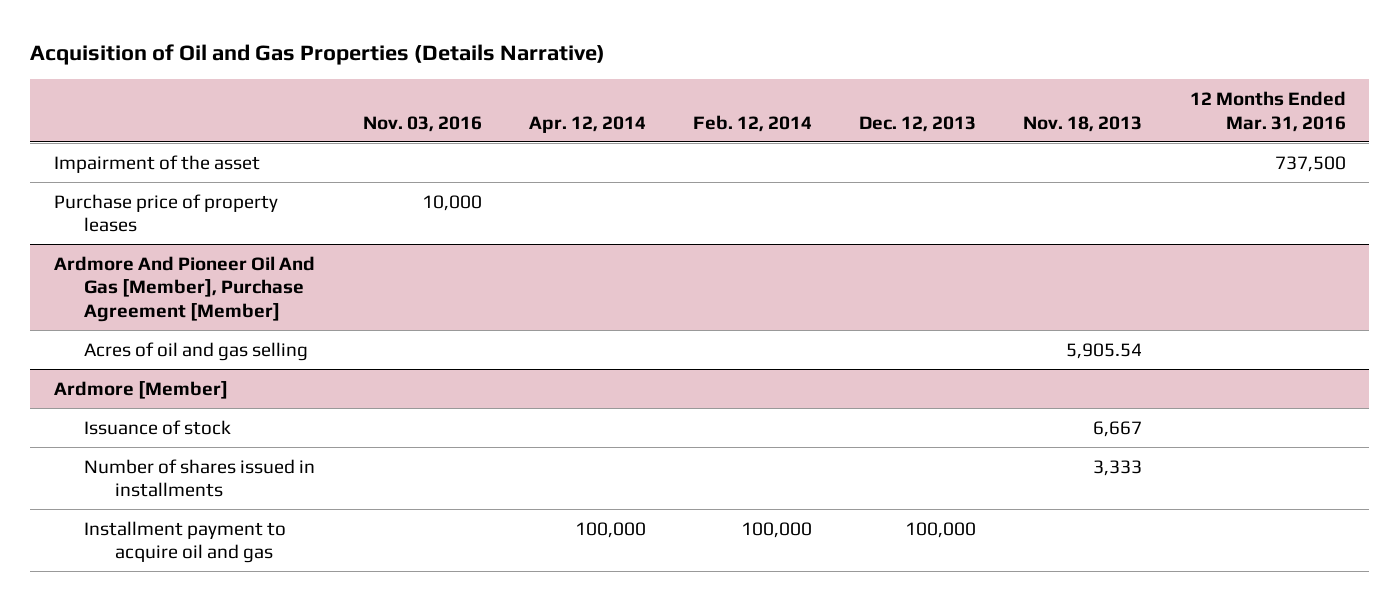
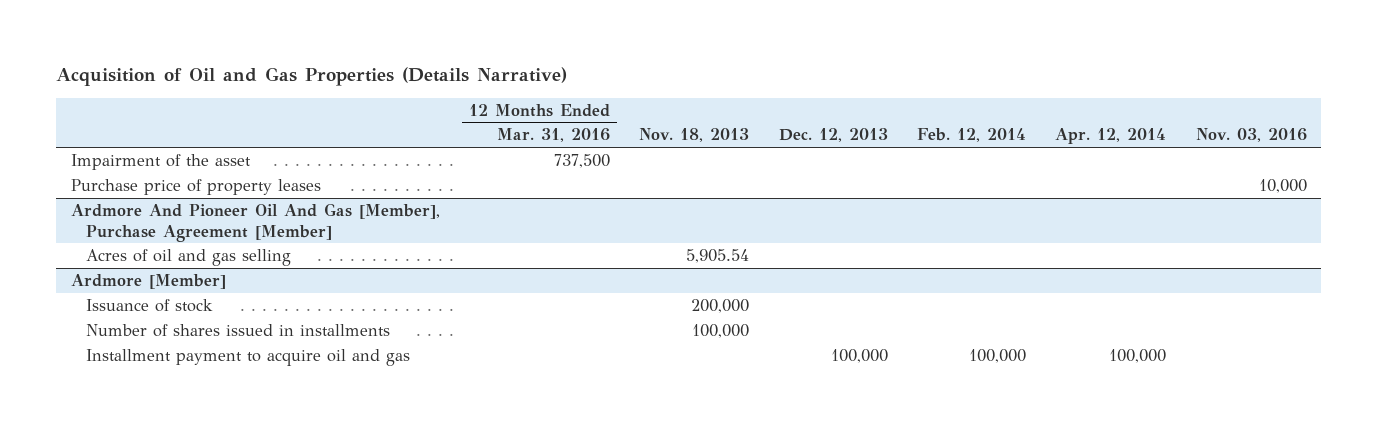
[1093,420,1143,437] 6,667 -> [691,298,750,313] 200,000
[1093,459,1143,476] 3,333 -> [692,323,750,338] 100,000

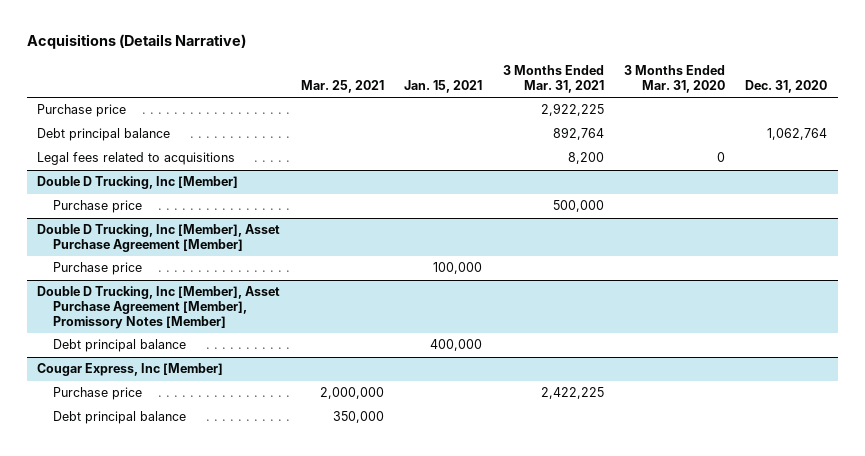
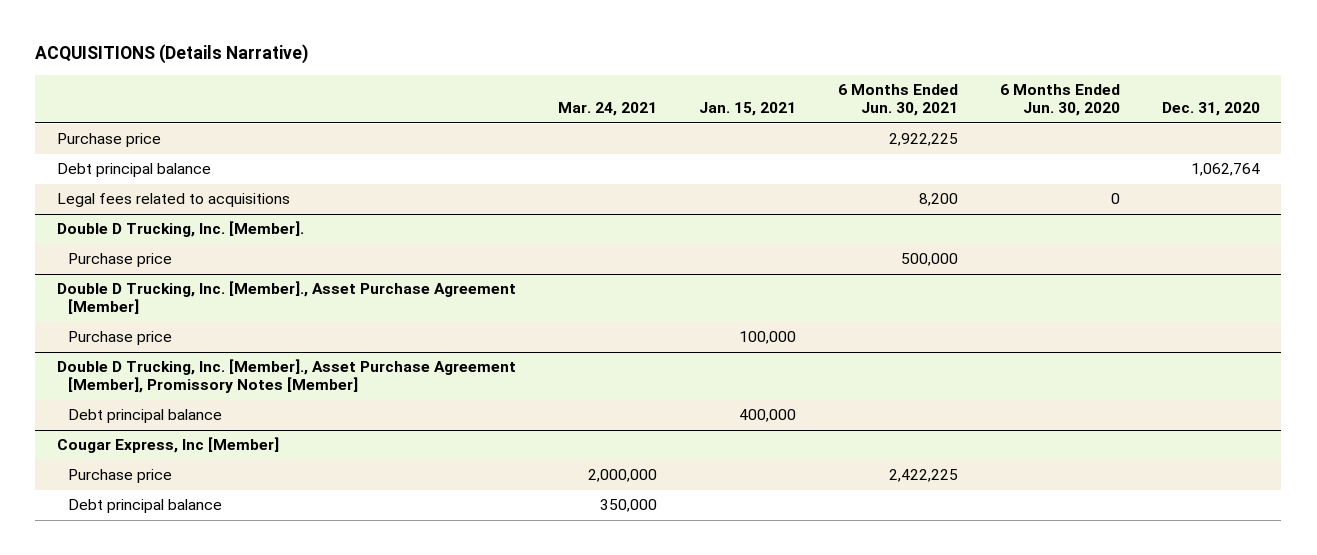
[26,34,246,50] Acquisitions (Details Narrative) -> [35,44,309,65] ACQUISITIONS (Details Narrative)
[300,79,384,93] Mar. 25, 2021 -> none
[502,65,604,93] 3 Months Ended Mar. 31, 2021 -> none
[623,65,725,93] 3 Months Ended Mar. 31, 2020 -> none
none -> [557,102,657,117] Mar. 24, 2021
none -> [837,84,958,117] 6 Months Ended Jun. 30, 2021
none -> [1000,84,1121,117] 6 Months Ended Jun. 30, 2020
[37,176,239,190] Double D Trucking, Inc [Member] -> [56,221,304,238] Double D Trucking, Inc. [Member].
[37,224,281,253] Double D Trucking, Inc [Member], Asset Purchase Agreement [Member] -> [56,281,516,315] Double D Trucking, Inc. [Member]., Asset Purchase Agreement [Member]
[37,286,281,329] Double D Trucking, Inc [Member], Asset Purchase Agreement [Member], Promissory Notes [Member] -> [56,359,516,394] Double D Trucking, Inc. [Member]., Asset Purchase Agreement [Member], Promissory Notes [Member]

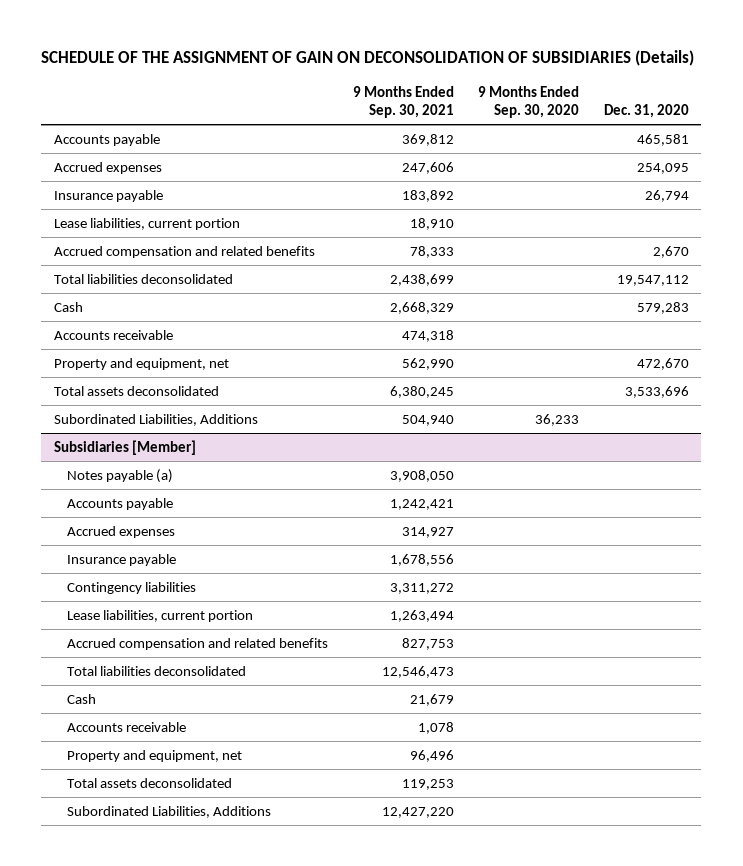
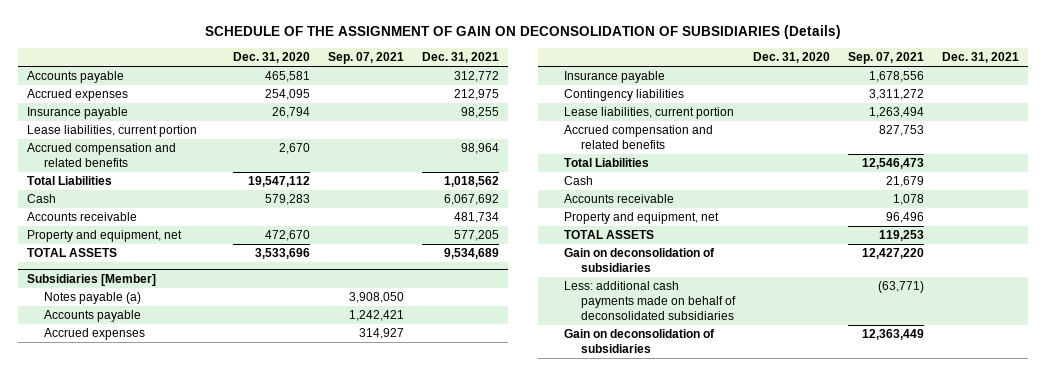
[352,85,454,118] 9 Months Ended Sep. 30, 2021 -> none
[478,85,580,118] 9 Months Ended Sep. 30, 2020 -> none
none -> [328,52,405,65] Sep. 07, 2021
none -> [422,52,500,64] Dec. 31, 2021
[53,273,233,284] Total liabilities deconsolidated -> [27,176,113,186] Total Liabilities
[53,413,258,426] Subordinated Liabilities, Additions -> none
[53,385,219,396] Total assets deconsolidated -> [27,248,118,258] TOTAL ASSETS
[66,665,246,676] Total liabilities deconsolidated -> [563,158,649,168] Total Liabilities
[66,805,271,818] Subordinated Liabilities, Additions -> none
[66,777,232,788] Total assets deconsolidated -> [563,230,654,240] TOTAL ASSETS
none -> [563,248,715,273] Gain on deconsolidation of subsidiaries
none -> [563,281,736,321] Less: additional cash payments made on behalf of deconsolidated subsidiaries
none -> [563,329,715,354] Gain on deconsolidation of subsidiaries

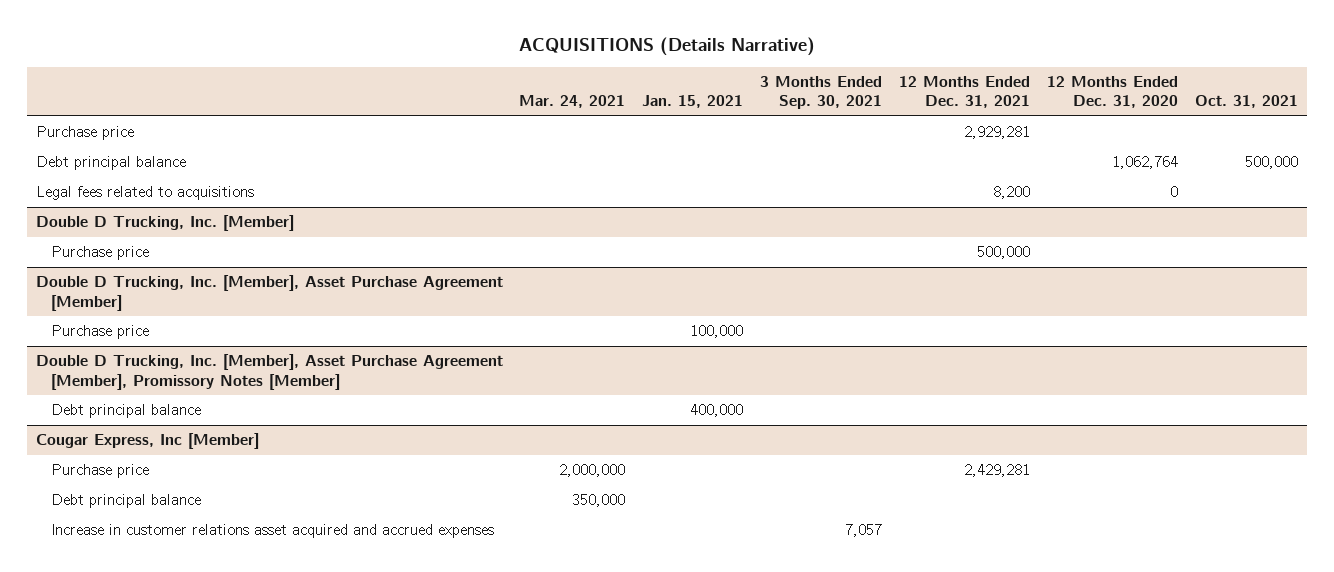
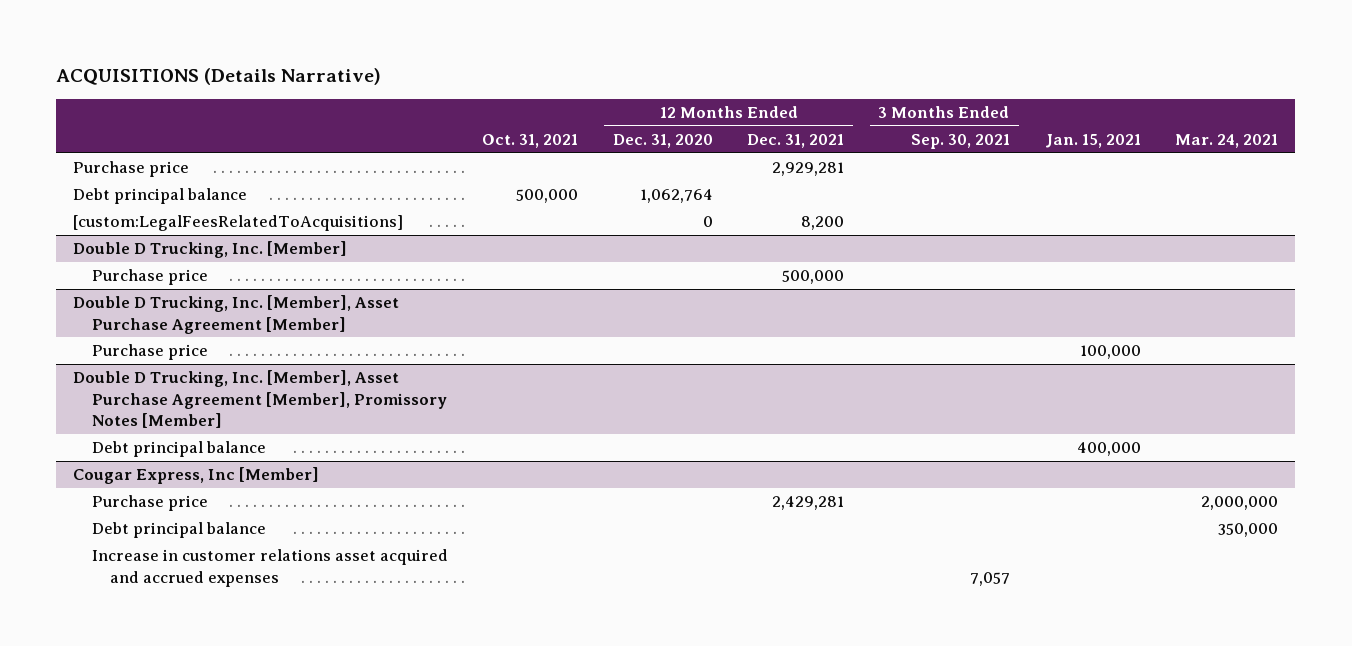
[35,186,254,201] Legal fees related to acquisitions -> [73,215,404,232] [custom:LegalFeesRelatedToAcquisitions]

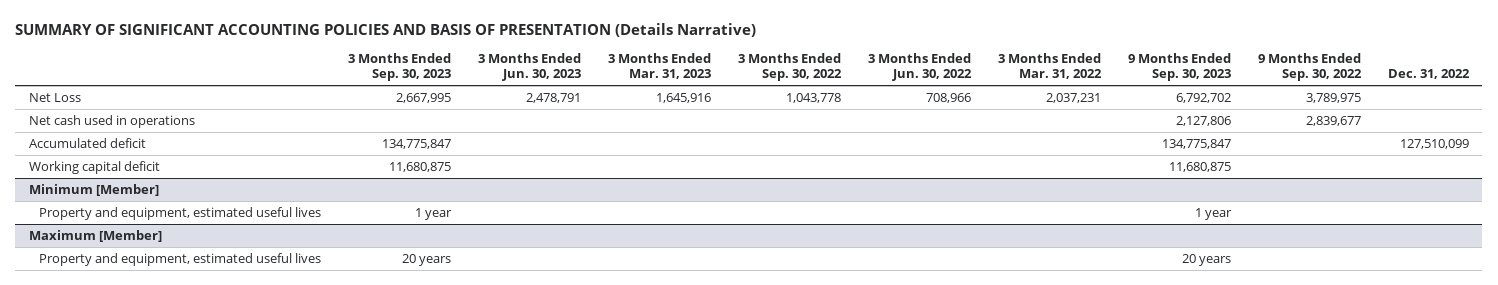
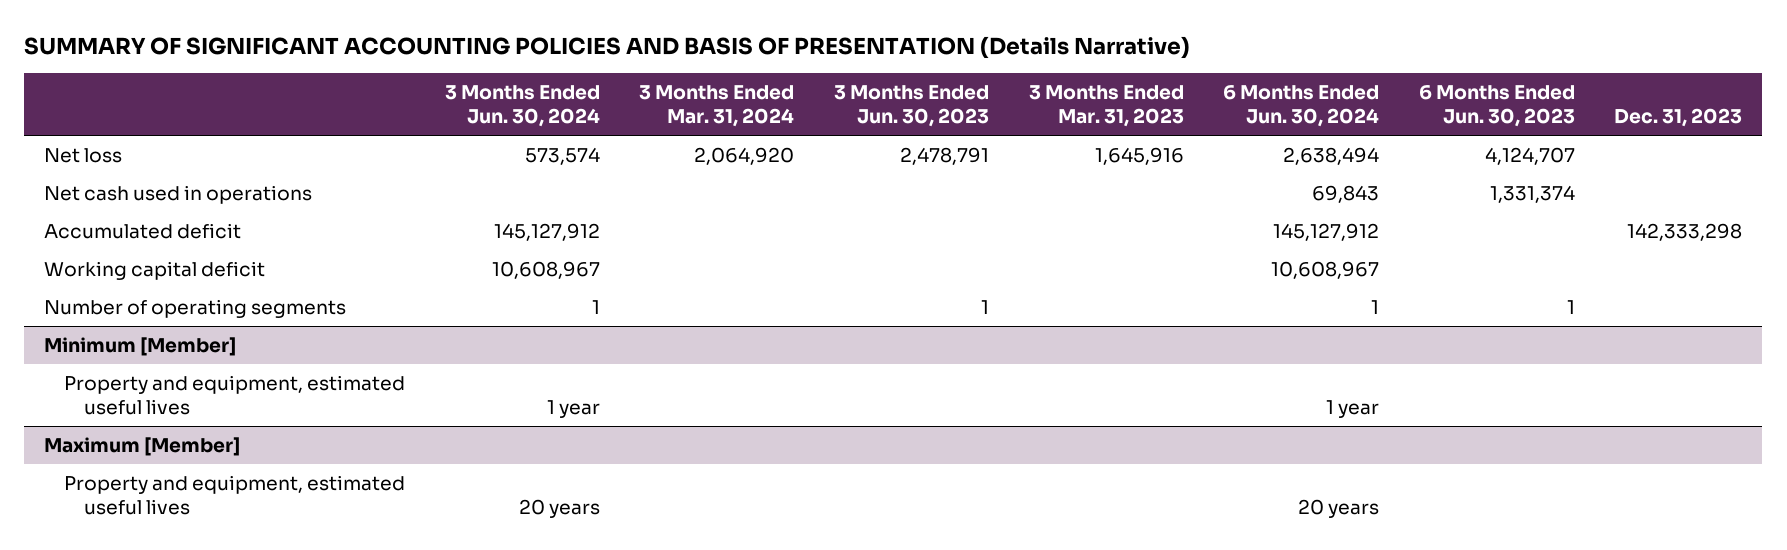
[347,53,451,82] 3 Months Ended Sep. 30, 2023 -> none
[737,53,842,82] 3 Months Ended Sep. 30, 2022 -> none
[867,53,972,82] 3 Months Ended Jun. 30, 2022 -> none
[997,53,1102,80] 3 Months Ended Mar. 31, 2022 -> none
[1127,53,1231,82] 9 Months Ended Sep. 30, 2023 -> none
[1257,53,1362,82] 9 Months Ended Sep. 30, 2022 -> none
[1387,69,1470,80] Dec. 31, 2022 -> none
none -> [444,84,600,128] 3 Months Ended Jun. 30, 2024
none -> [639,84,795,128] 3 Months Ended Mar. 31, 2024
none -> [1223,84,1380,128] 6 Months Ended Jun. 30, 2024
none -> [1418,84,1575,128] 6 Months Ended Jun. 30, 2023
none -> [1614,108,1743,128] Dec. 31, 2023
[28,93,81,103] Net Loss -> [44,147,123,163] Net loss
none -> [44,298,347,318] Number of operating segments

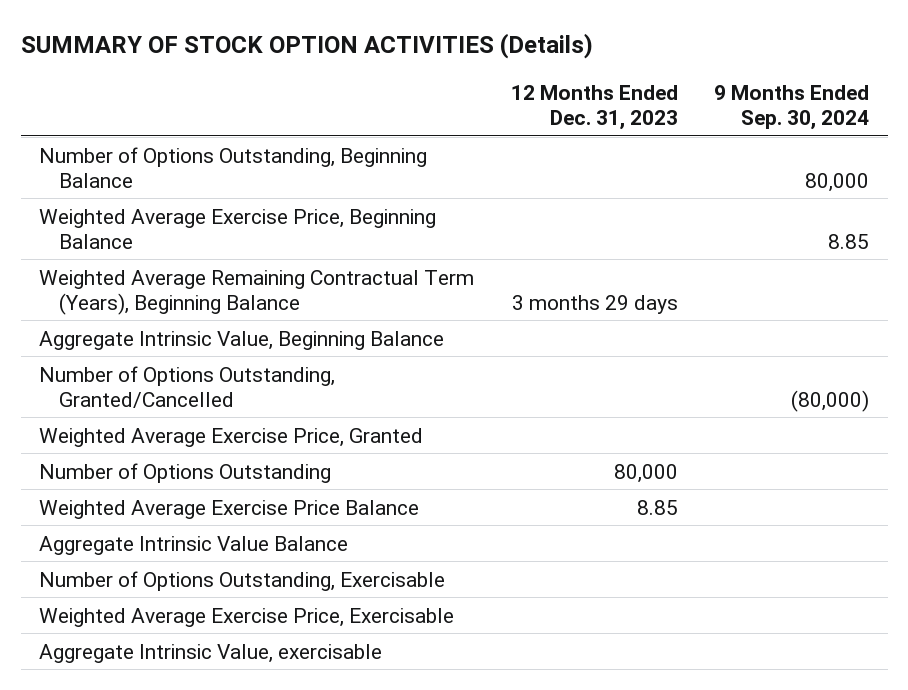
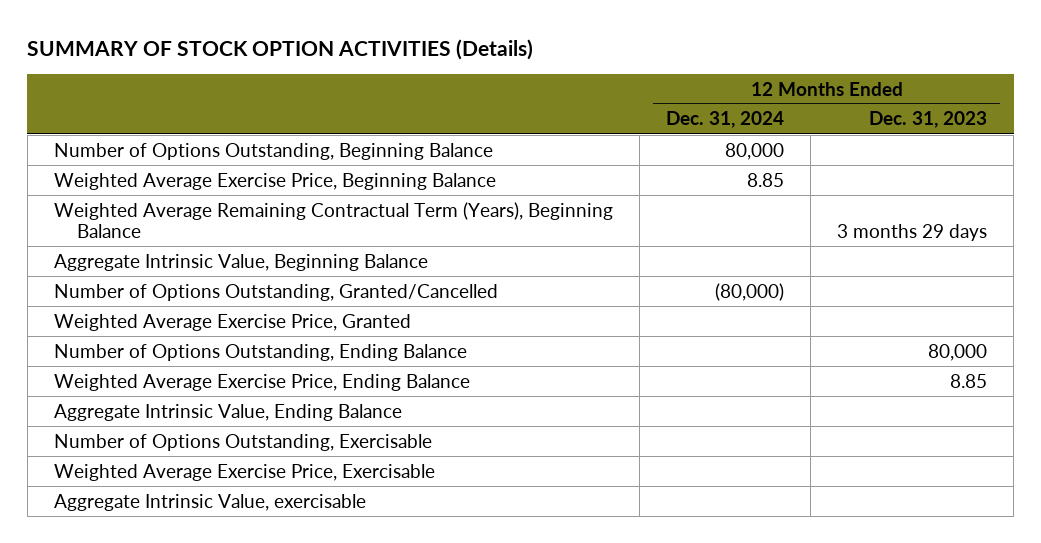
[714,85,870,131] 9 Months Ended Sep. 30, 2024 -> none
none -> [665,111,784,129] Dec. 31, 2024
[39,462,332,483] Number of Options Outstanding -> [53,343,467,361] Number of Options Outstanding, Ending Balance
[39,499,420,519] Weighted Average Exercise Price Balance -> [53,373,470,391] Weighted Average Exercise Price, Ending Balance
[39,535,349,555] Aggregate Intrinsic Value Balance -> [53,403,402,421] Aggregate Intrinsic Value, Ending Balance

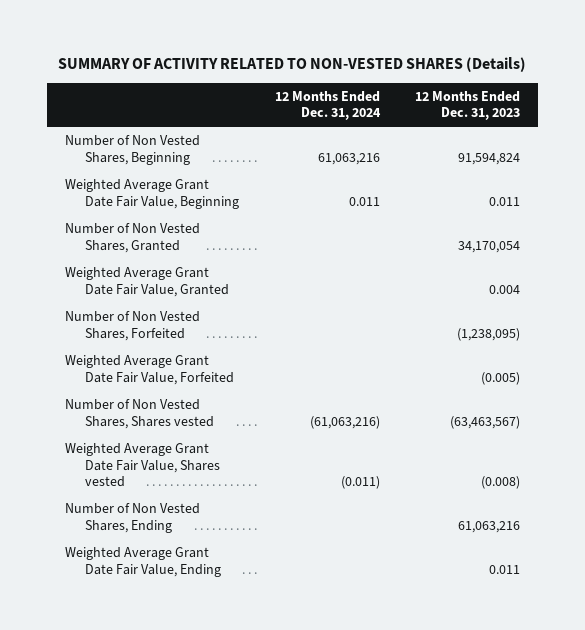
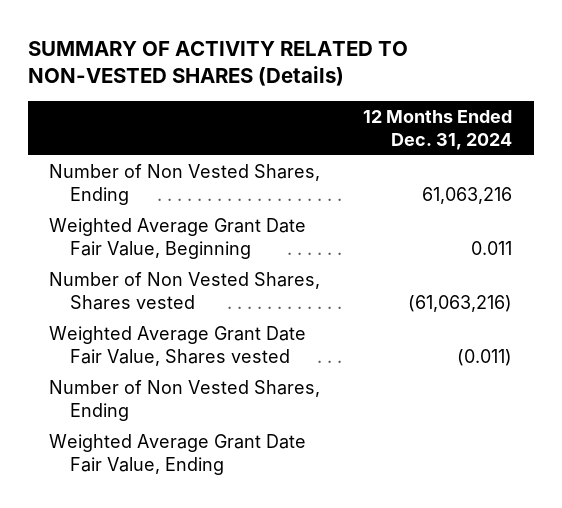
[414,91,520,121] 12 Months Ended Dec. 31, 2023 -> none
[64,135,200,165] Number of Non Vested Shares, Beginning -> [49,163,321,205] Number of Non Vested Shares, Ending
[64,223,200,253] Number of Non Vested Shares, Granted -> none
[64,267,230,297] Weighted Average Grant Date Fair Value, Granted -> none
[64,311,200,341] Number of Non Vested Shares, Forfeited -> none
[64,355,235,385] Weighted Average Grant Date Fair Value, Forfeited -> none

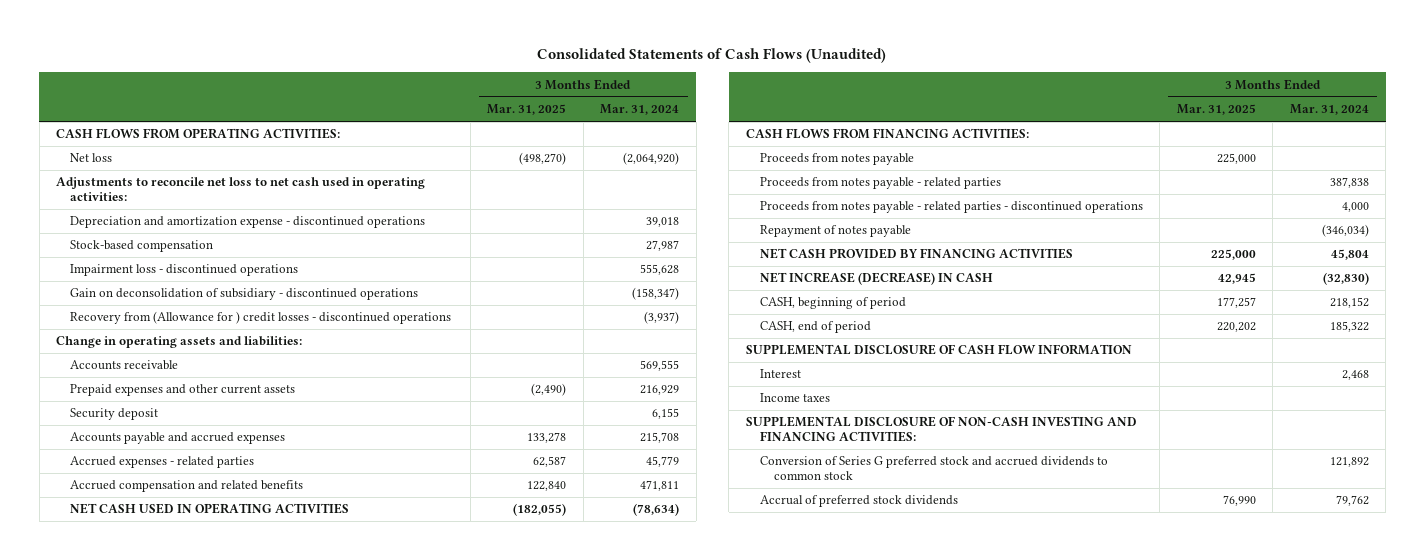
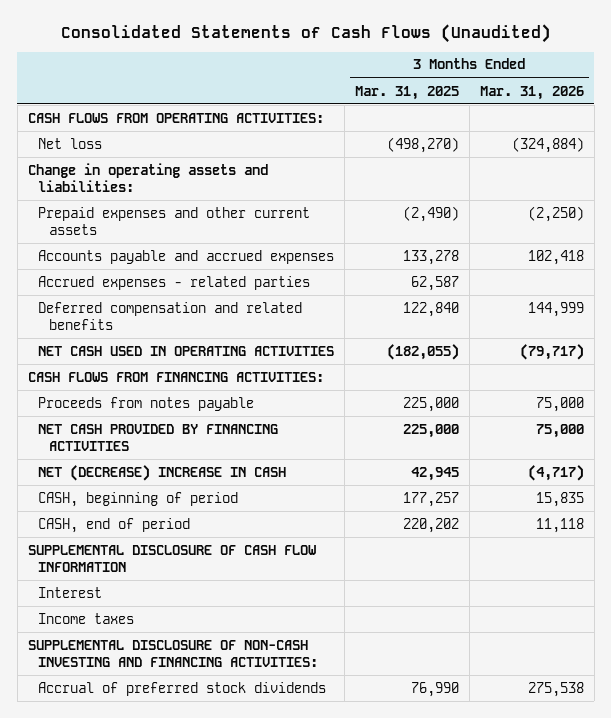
[600,104,680,116] Mar. 31, 2024 -> none
none -> [479,85,584,100] Mar. 31, 2026
[56,177,426,202] Adjustments to reconcile net loss to net cash used in operating activities: -> none
[70,216,426,229] Depreciation and amortization expense - discontinued operations -> none
[70,240,214,253] Stock-based compensation -> none
[70,264,299,277] Impairment loss - discontinued operations -> none
[70,288,419,301] Gain on deconsolidation of subsidiary - discontinued operations -> none
[70,311,452,325] Recovery from (Allowance for ) credit losses - discontinued operations -> none
[70,360,179,371] Accounts receivable -> none
[70,408,159,421] Security deposit -> none
[70,480,304,493] Accrued compensation and related benefits -> [38,301,303,330] Deferred compensation and related benefits
[759,177,1001,190] Proceeds from notes payable - related parties -> none
[759,201,1143,214] Proceeds from notes payable - related parties - discontinued operations -> none
[759,225,911,238] Repayment of notes payable -> none
[759,272,993,286] NET INCREASE (DECREASE) IN CASH -> [38,464,287,481] NET (DECREASE) INCREASE IN CASH
[759,456,1108,481] Conversion of Series G preferred stock and accrued dividends to common stock -> none

